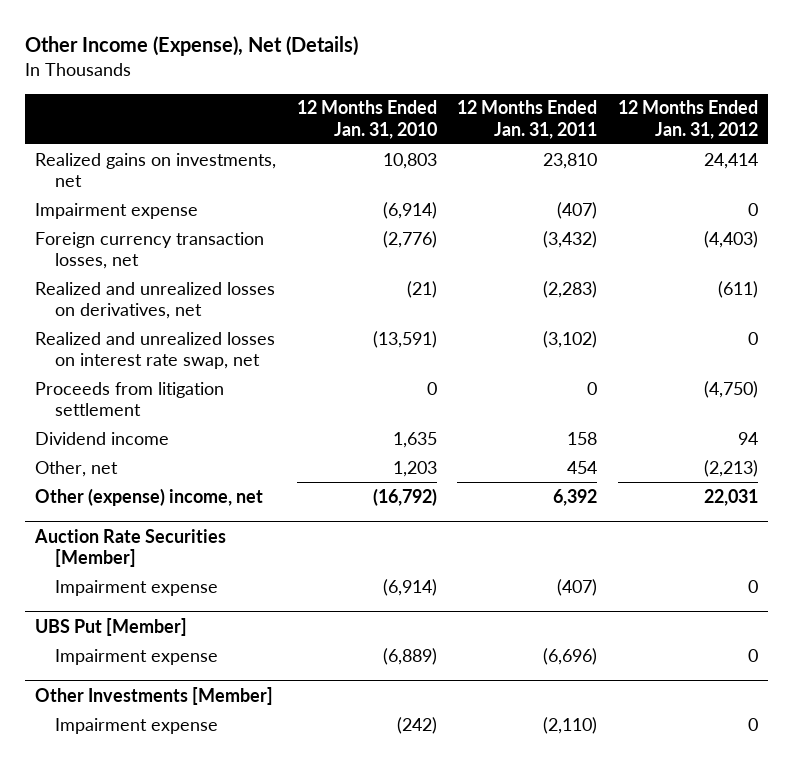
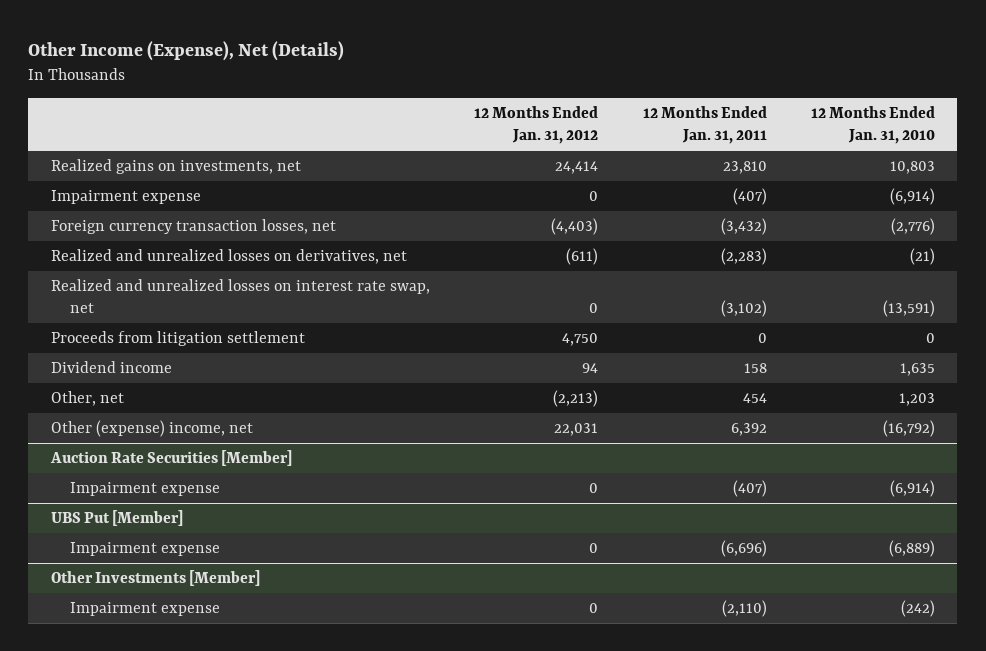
[703,380,758,398] (4,750) -> [562,333,599,347] 4,750

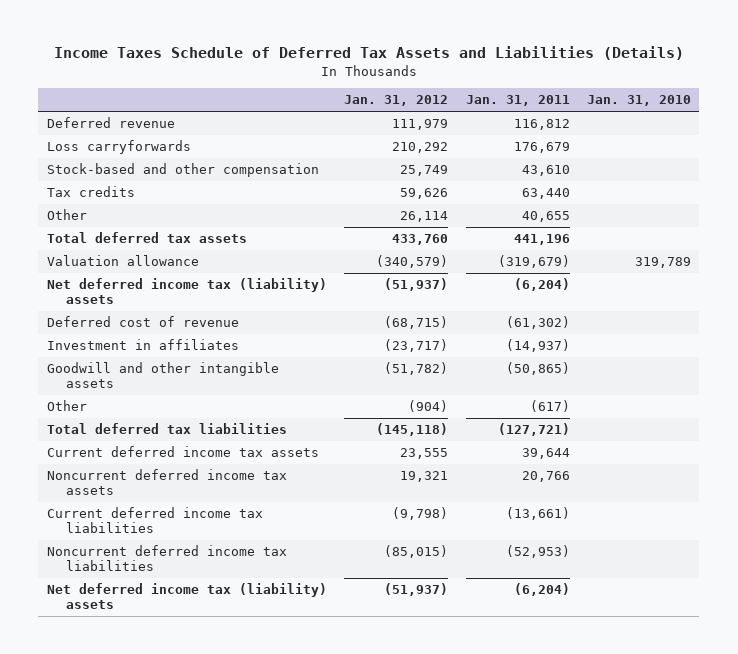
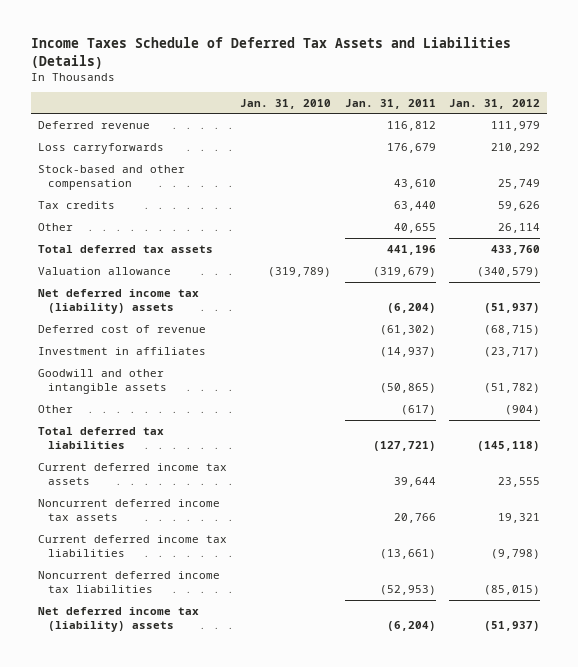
[634,256,691,268] 319,789 -> [268,266,332,277] (319,789)

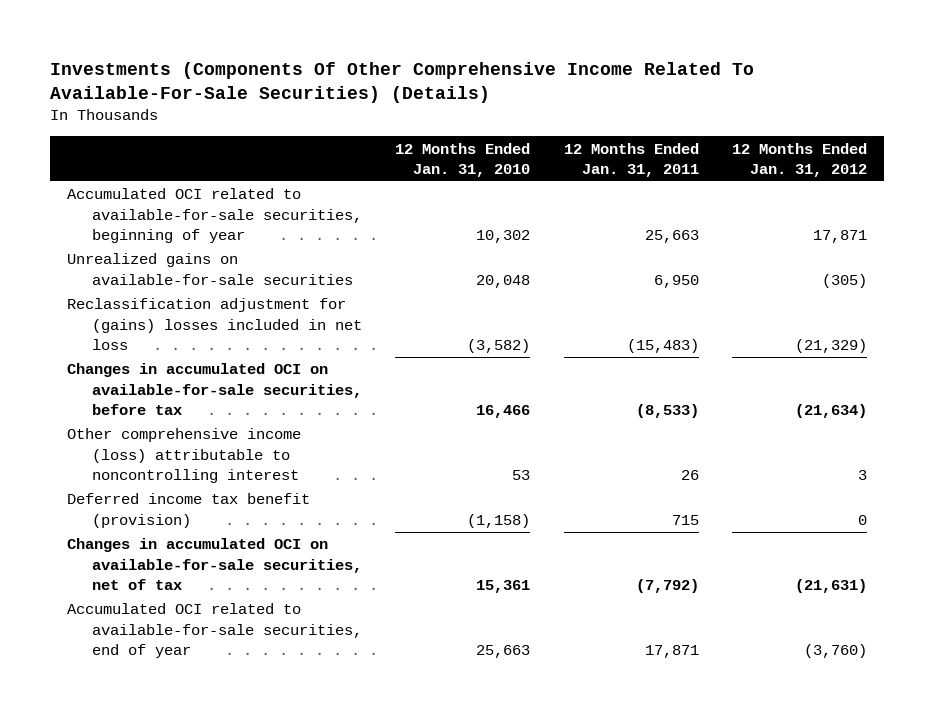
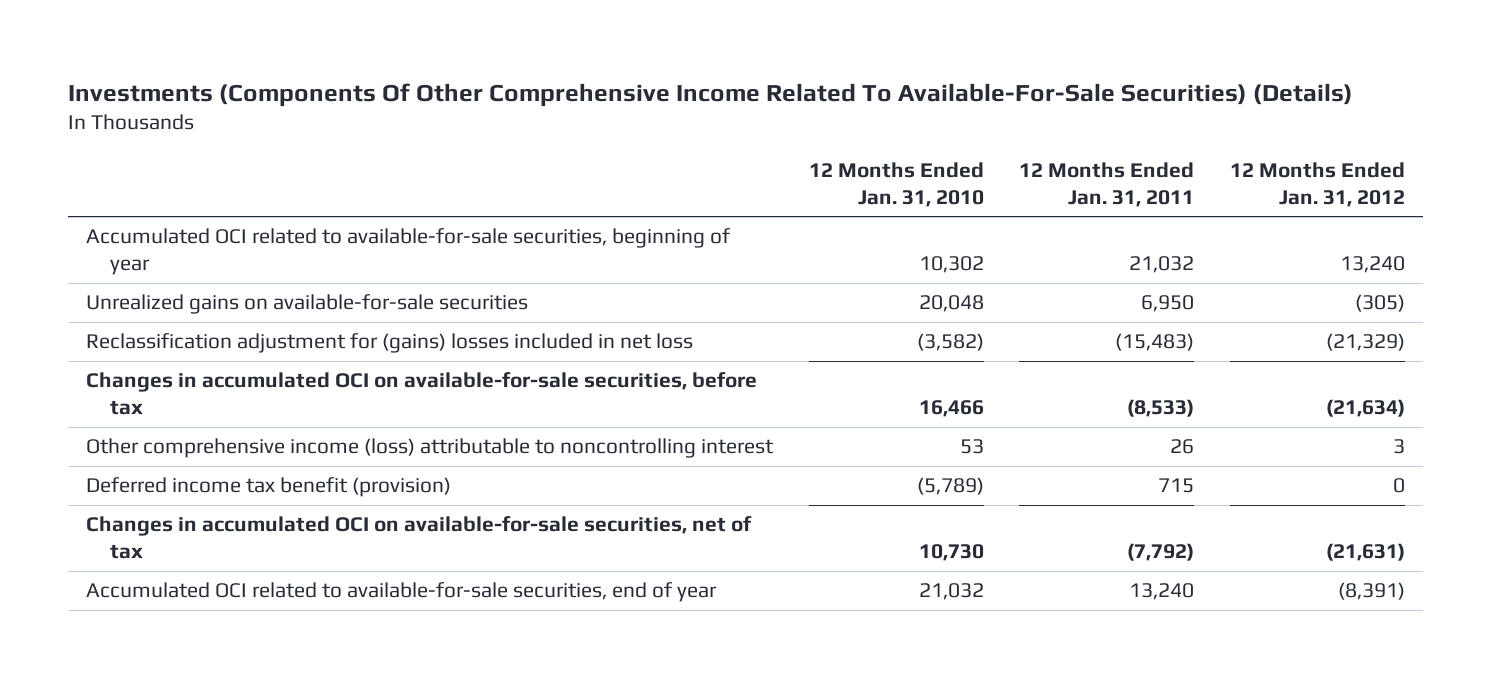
[644,229,699,243] 25,663 -> [1129,256,1195,274] 21,032
[813,229,868,243] 17,871 -> [1340,256,1406,274] 13,240
[467,513,531,528] (1,158) -> [916,477,984,496] (5,789)
[476,579,531,593] 15,361 -> [918,544,984,562] 10,730
[476,644,531,658] 25,663 -> [918,583,984,601] 21,032
[644,644,699,658] 17,871 -> [1129,583,1195,601] 13,240
[804,643,868,658] (3,760) -> [1338,582,1406,601] (8,391)

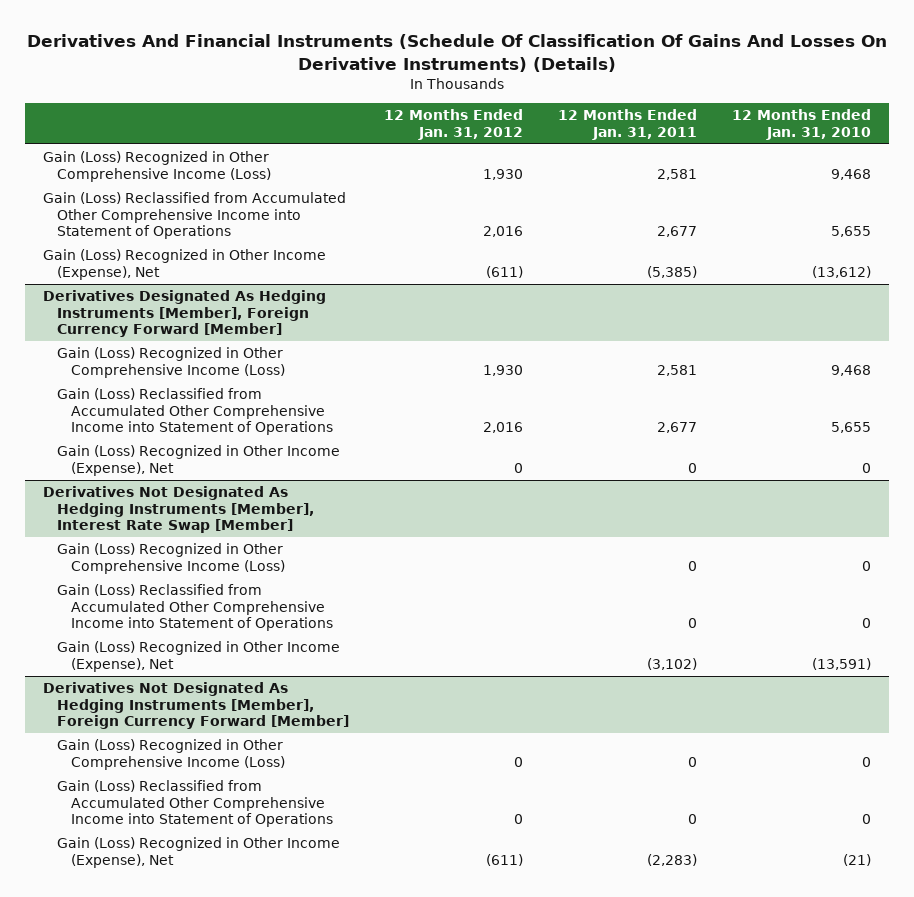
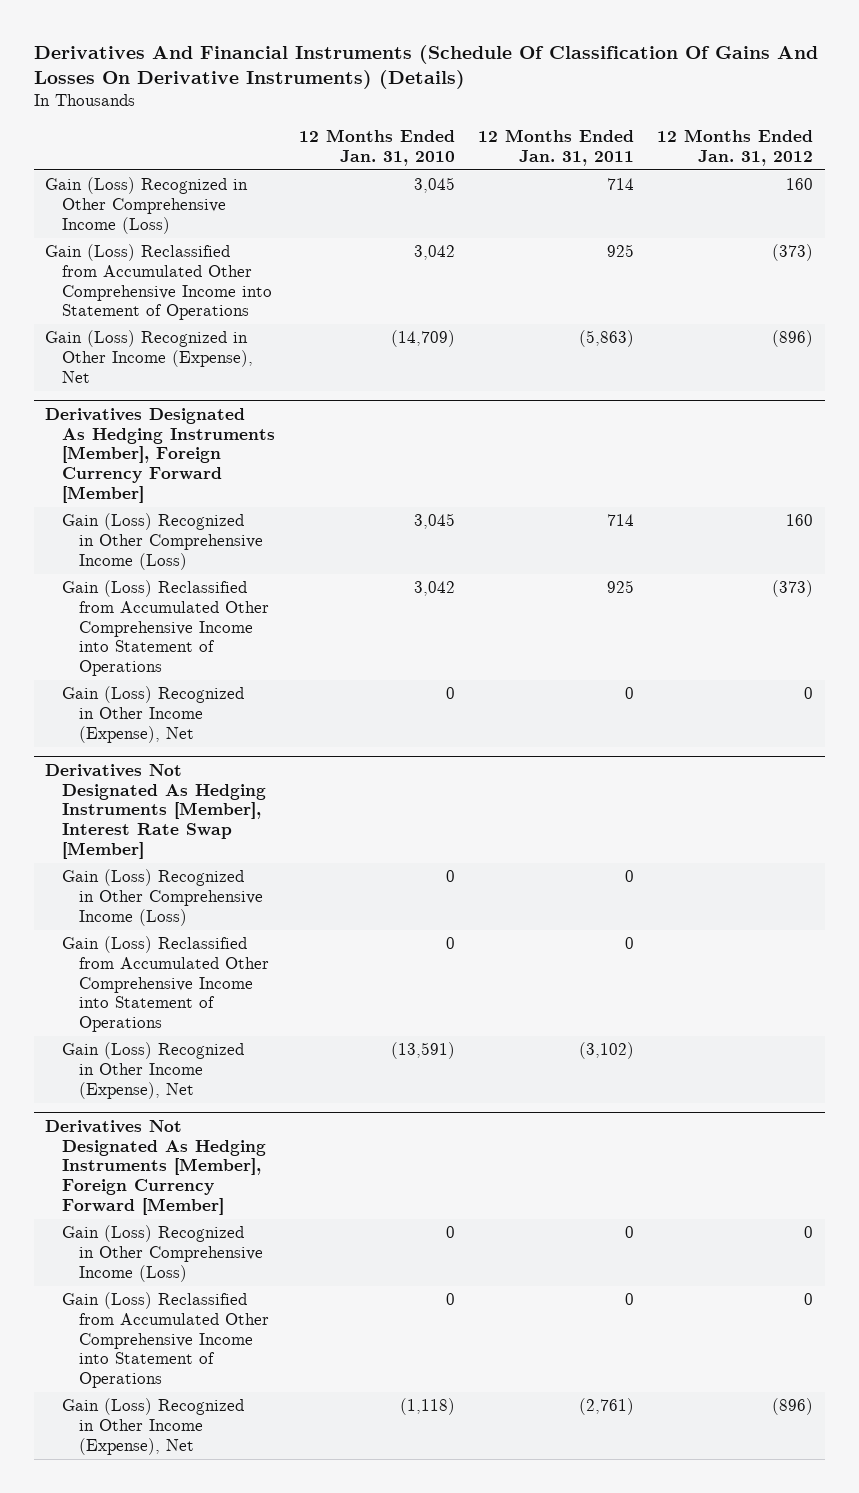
[483,168,524,180] 1,930 -> [786,178,814,191] 160
[657,168,698,180] 2,581 -> [606,178,634,191] 714
[831,168,872,180] 9,468 -> [413,177,455,194] 3,045
[483,226,524,238] 2,016 -> [772,244,814,262] (373)
[657,226,698,238] 2,677 -> [606,244,634,258] 925
[831,226,872,238] 5,655 -> [413,245,455,261] 3,042
[486,265,524,278] (611) -> [772,330,814,348] (896)
[647,265,698,278] (5,385) -> [578,330,634,348] (5,863)
[812,265,872,278] (13,612) -> [390,330,455,348] (14,709)
[483,364,524,376] 1,930 -> [786,514,814,527] 160
[657,364,698,376] 2,581 -> [606,514,634,527] 714
[831,364,872,376] 9,468 -> [413,513,455,530] 3,045
[483,422,524,434] 2,016 -> [772,580,814,598] (373)
[657,422,698,434] 2,677 -> [606,580,634,594] 925
[831,422,872,434] 5,655 -> [413,581,455,597] 3,042
[486,853,524,866] (611) -> [772,1398,814,1416] (896)
[647,853,698,866] (2,283) -> [578,1398,634,1416] (2,761)
[843,853,872,866] (21) -> [399,1398,455,1416] (1,118)

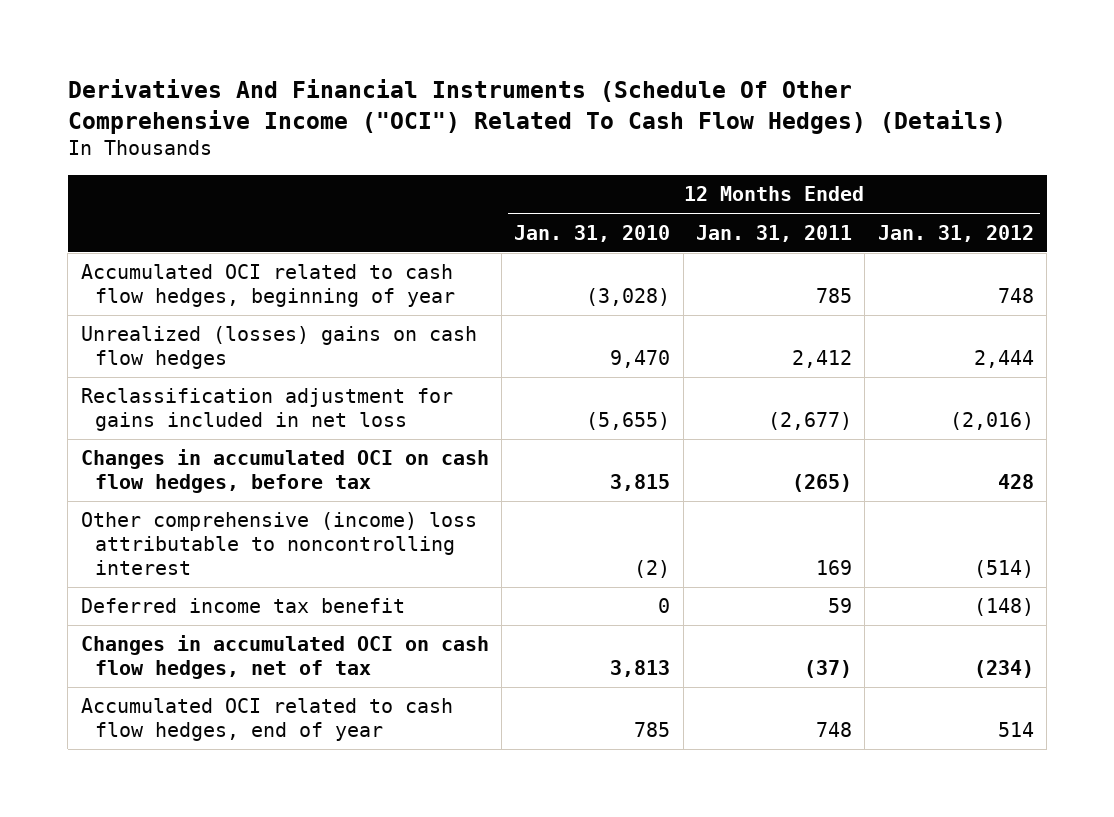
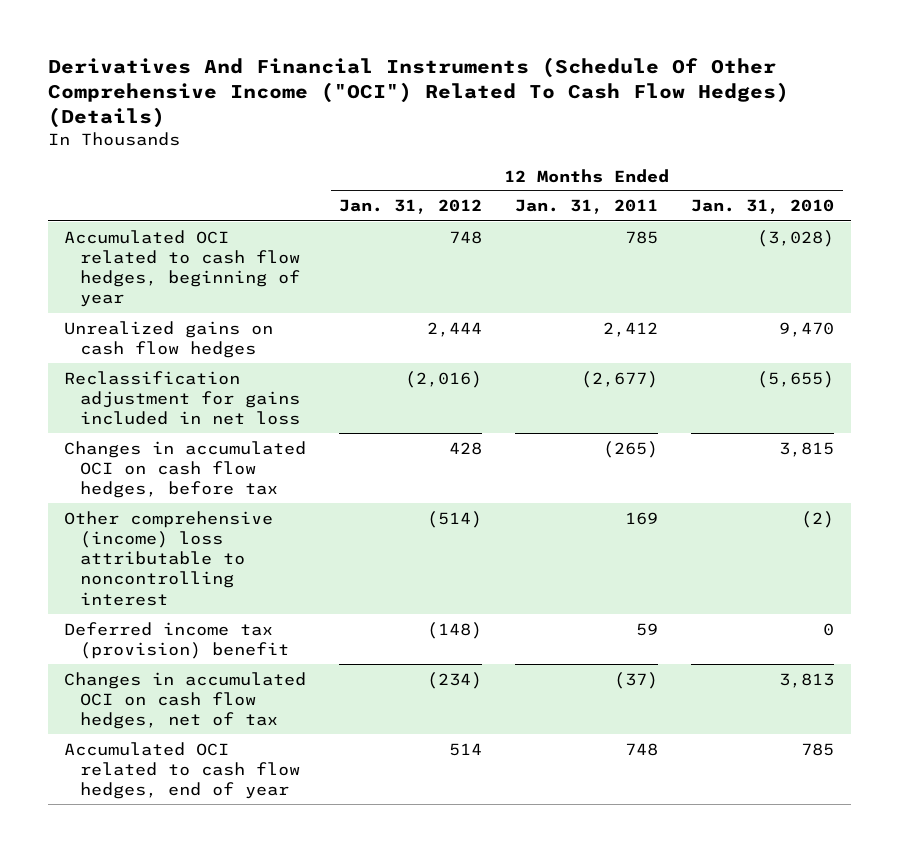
[80,326,477,370] Unrealized (losses) gains on cash flow hedges -> [64,320,274,358] Unrealized gains on cash flow hedges
[80,598,405,614] Deferred income tax benefit -> [64,621,289,659] Deferred income tax (provision) benefit

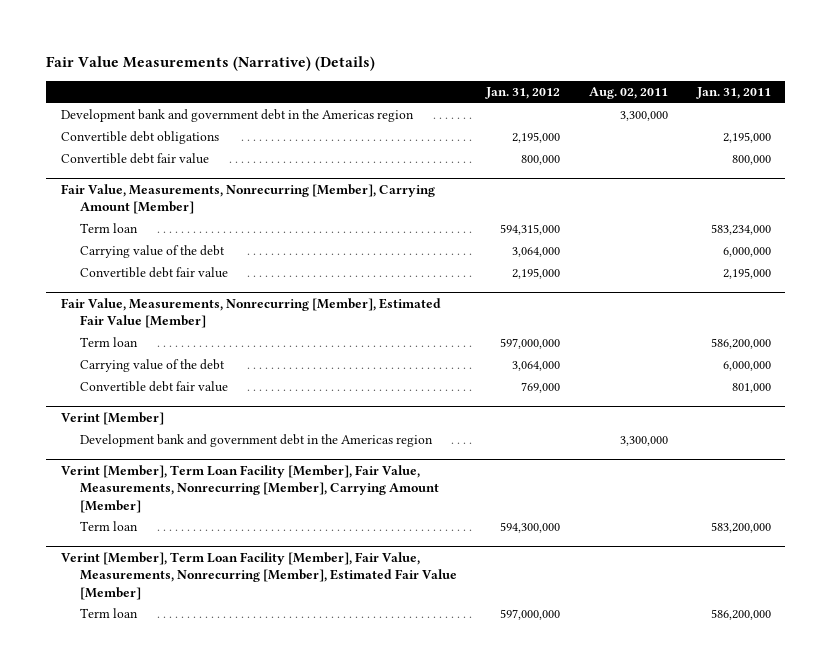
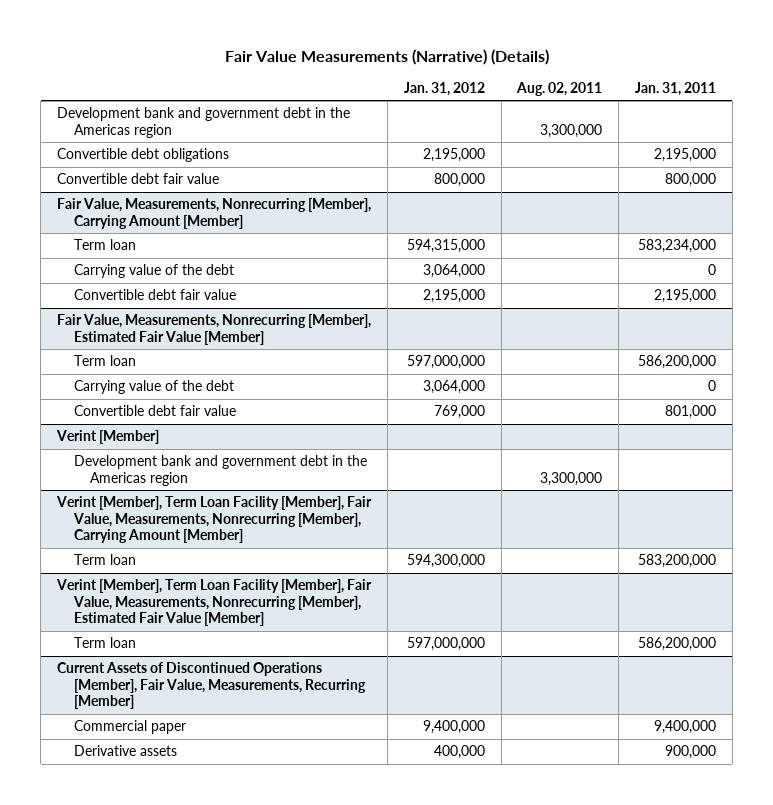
[722,247,771,258] 6,000,000 -> [707,264,716,276] 0
[722,361,771,372] 6,000,000 -> [707,380,716,392] 0
none -> [57,662,366,710] Current Assets of Discontinued Operations [Member], Fair Value, Measurements, Recurring [Member]
none -> [73,720,186,735] Commercial paper
none -> [73,745,177,757] Derivative assets

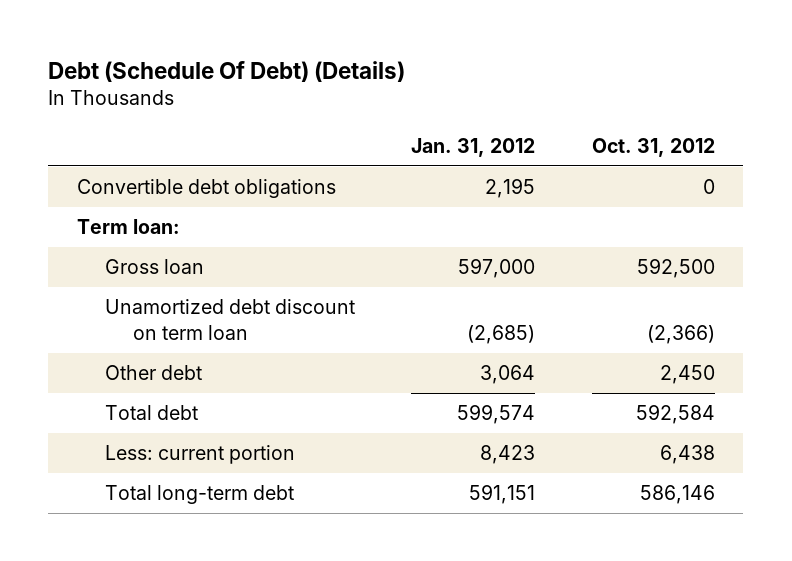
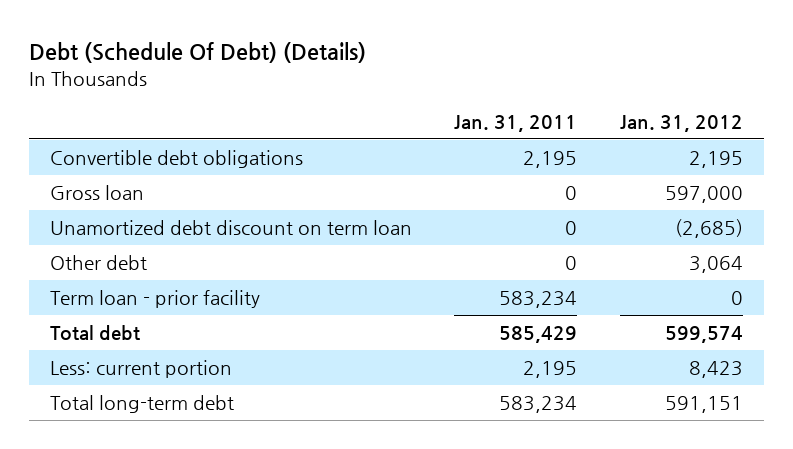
[592,137,716,157] Oct. 31, 2012 -> none
none -> [454,115,578,133] Jan. 31, 2011
[76,219,180,235] Term loan: -> none
none -> [50,290,261,309] Term loan - prior facility

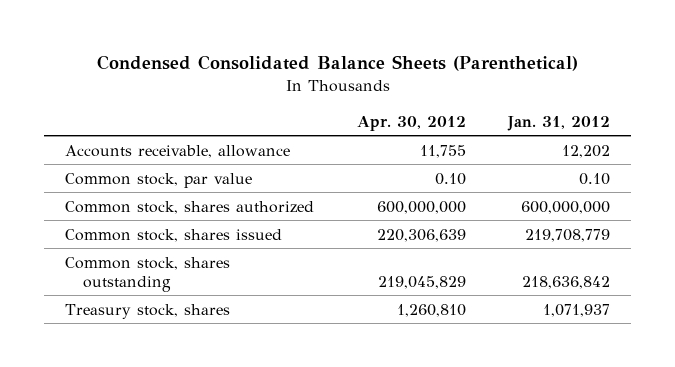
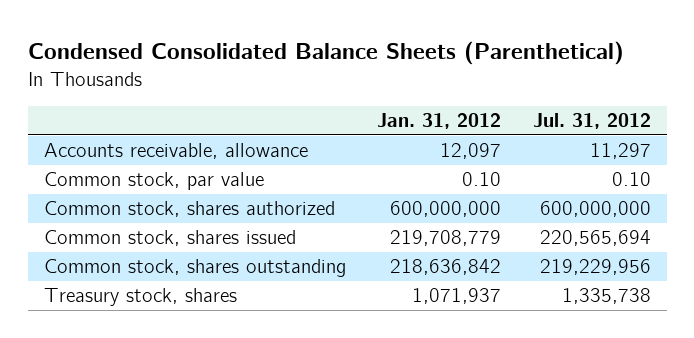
[356,115,466,131] Apr. 30, 2012 -> none
none -> [532,113,651,130] Jul. 31, 2012
[561,144,610,158] 12,202 -> [440,143,502,160] 12,097

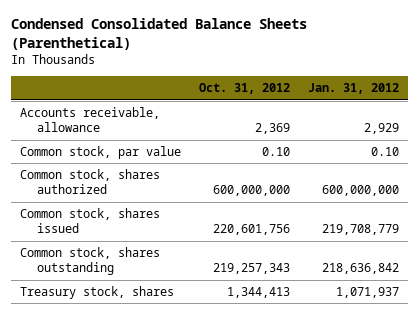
[532,113,651,130] Jul. 31, 2012 -> none
none -> [199,83,291,95] Oct. 31, 2012
[440,143,502,160] 12,097 -> [364,123,400,135] 2,929

